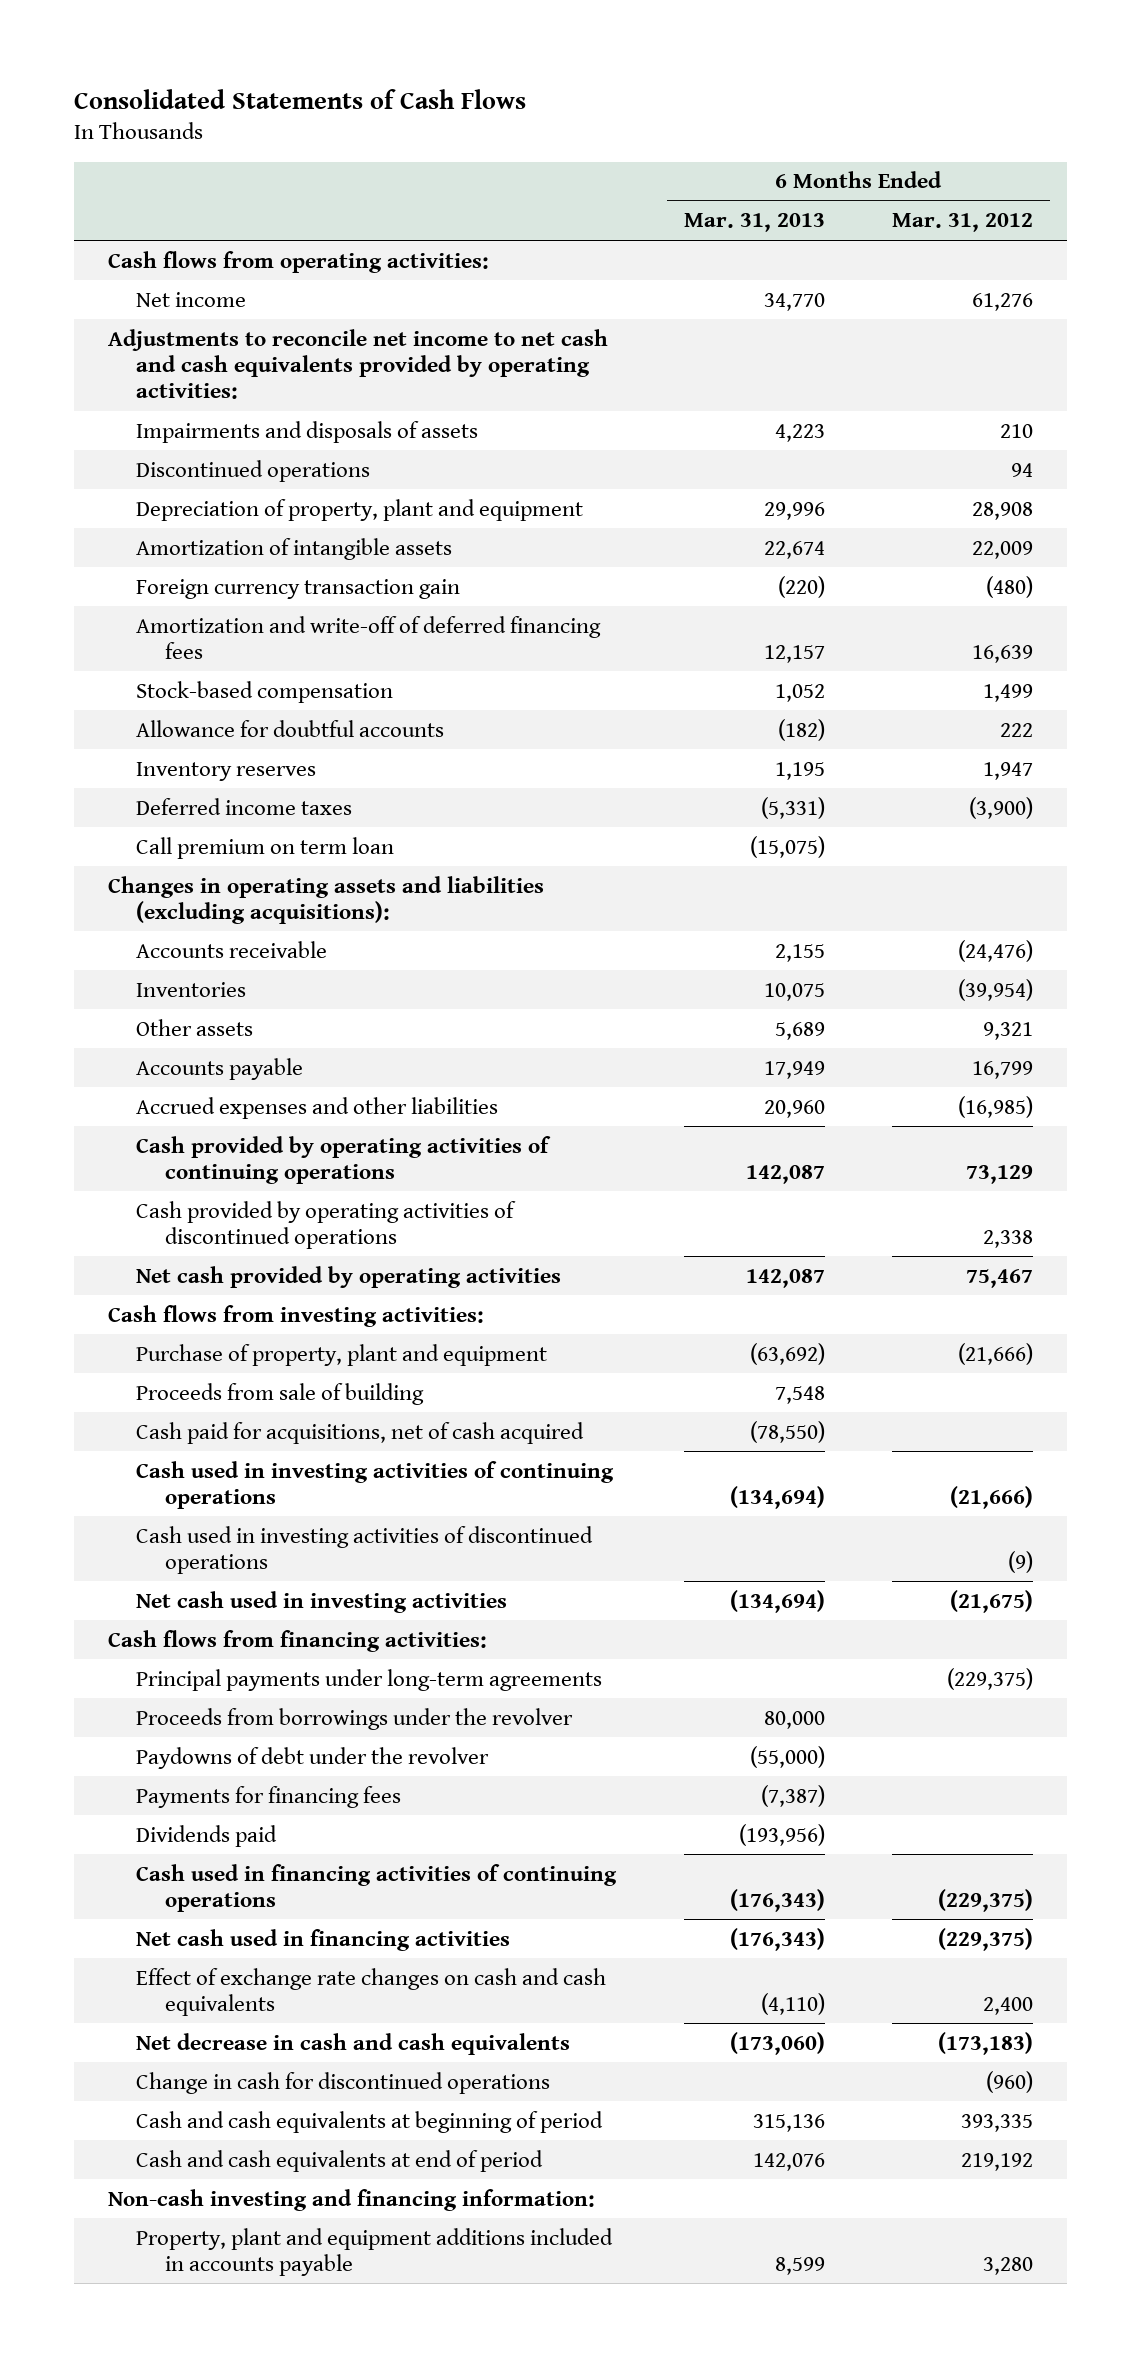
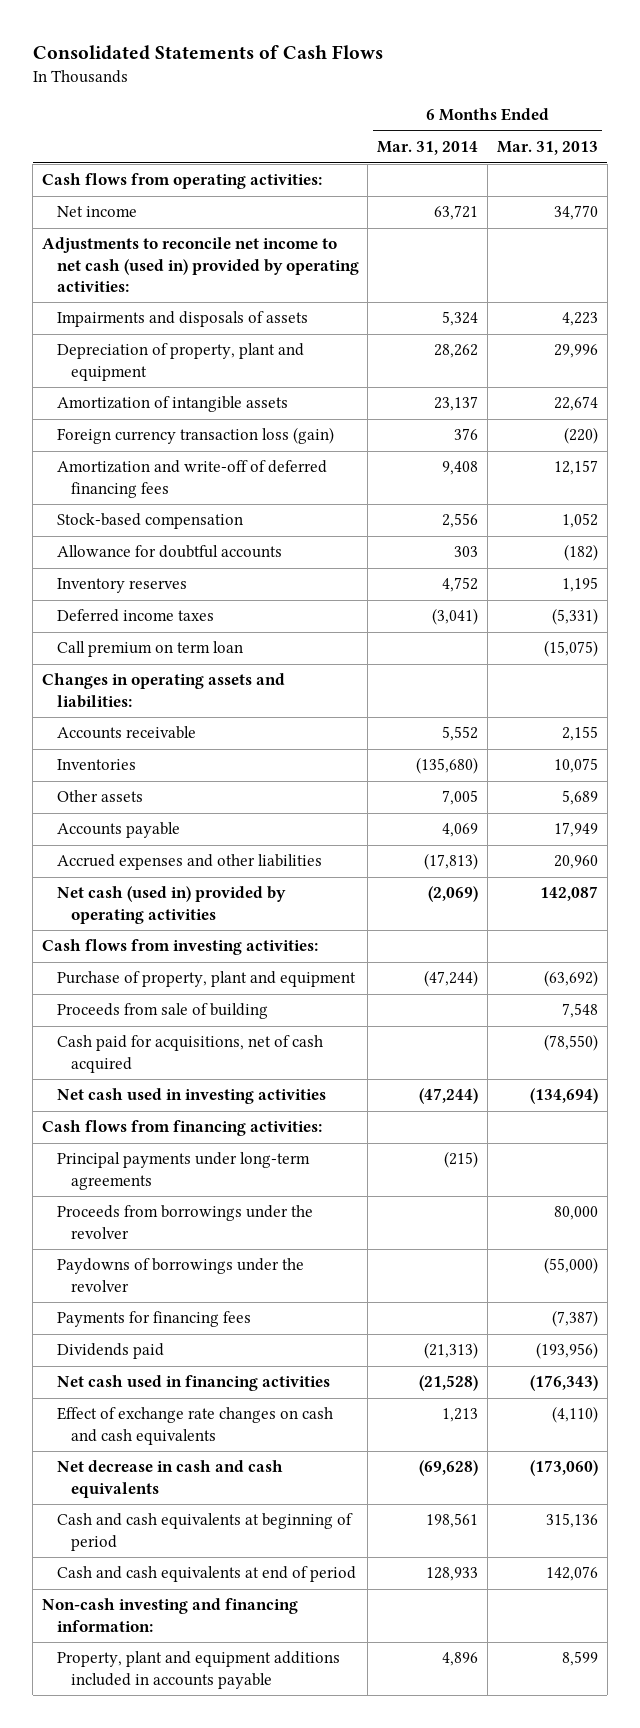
[892,213,1034,233] Mar. 31, 2012 -> none
none -> [377,141,479,156] Mar. 31, 2014
[107,328,608,399] Adjustments to reconcile net income to net cash and cash equivalents provided by operating activities: -> [42,237,359,292] Adjustments to reconcile net income to net cash (used in) provided by operating activities:
[136,459,371,482] Discontinued operations -> none
[136,578,461,599] Foreign currency transaction gain -> [56,427,334,445] Foreign currency transaction loss (gain)
[107,875,544,924] Changes in operating assets and liabilities (excluding acquisitions): -> [42,673,286,708] Changes in operating assets and liabilities:
[136,1200,517,1249] Cash provided by operating activities of discontinued operations -> none
[136,1265,562,1288] Net cash provided by operating activities -> none
[136,1135,552,1184] Cash provided by operating activities of continuing operations -> [56,886,286,924] Net cash (used in) provided by operating activities
[136,1460,615,1509] Cash used in investing activities of continuing operations -> none
[136,1525,594,1574] Cash used in investing activities of discontinued operations -> none
[136,1746,490,1769] Paydowns of debt under the revolver -> [56,1258,304,1292] Paydowns of borrowings under the revolver
[136,1863,618,1912] Cash used in financing activities of continuing operations -> none
[136,2071,551,2094] Change in cash for discontinued operations -> none

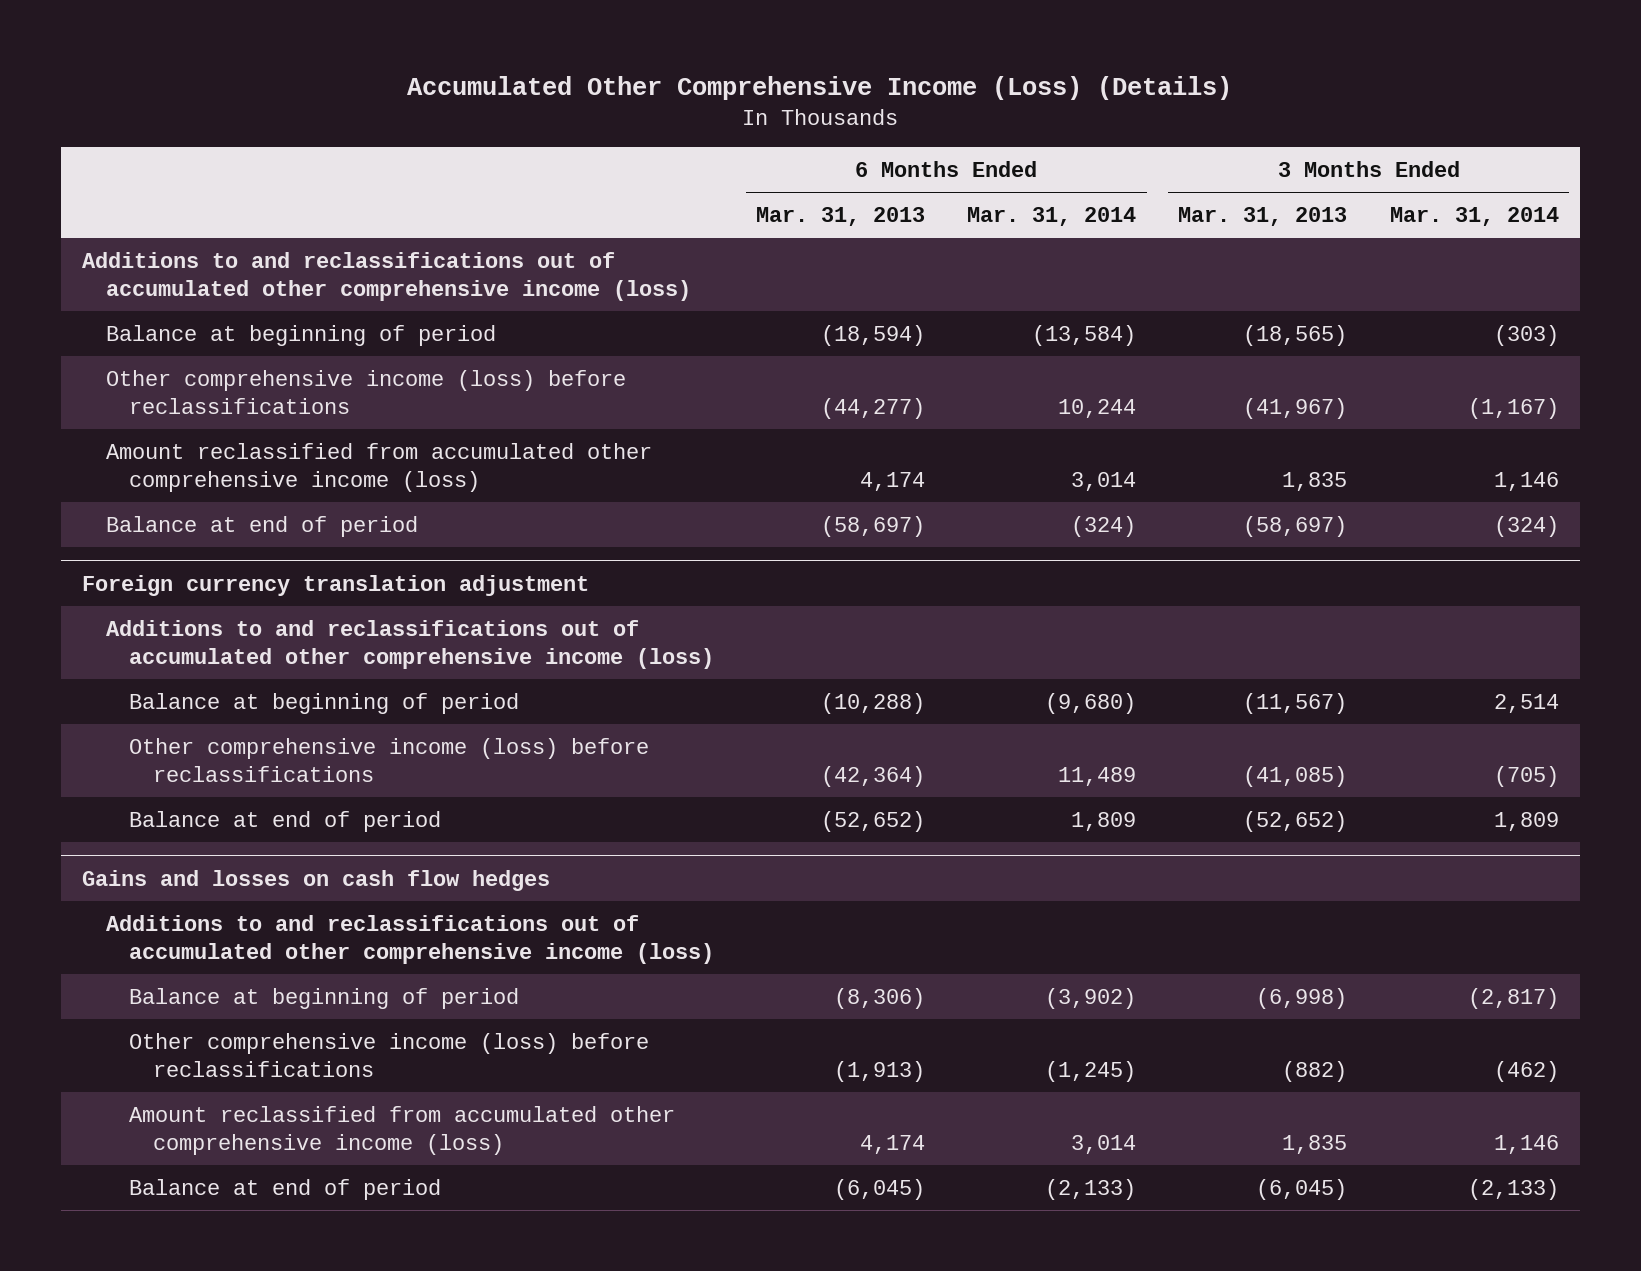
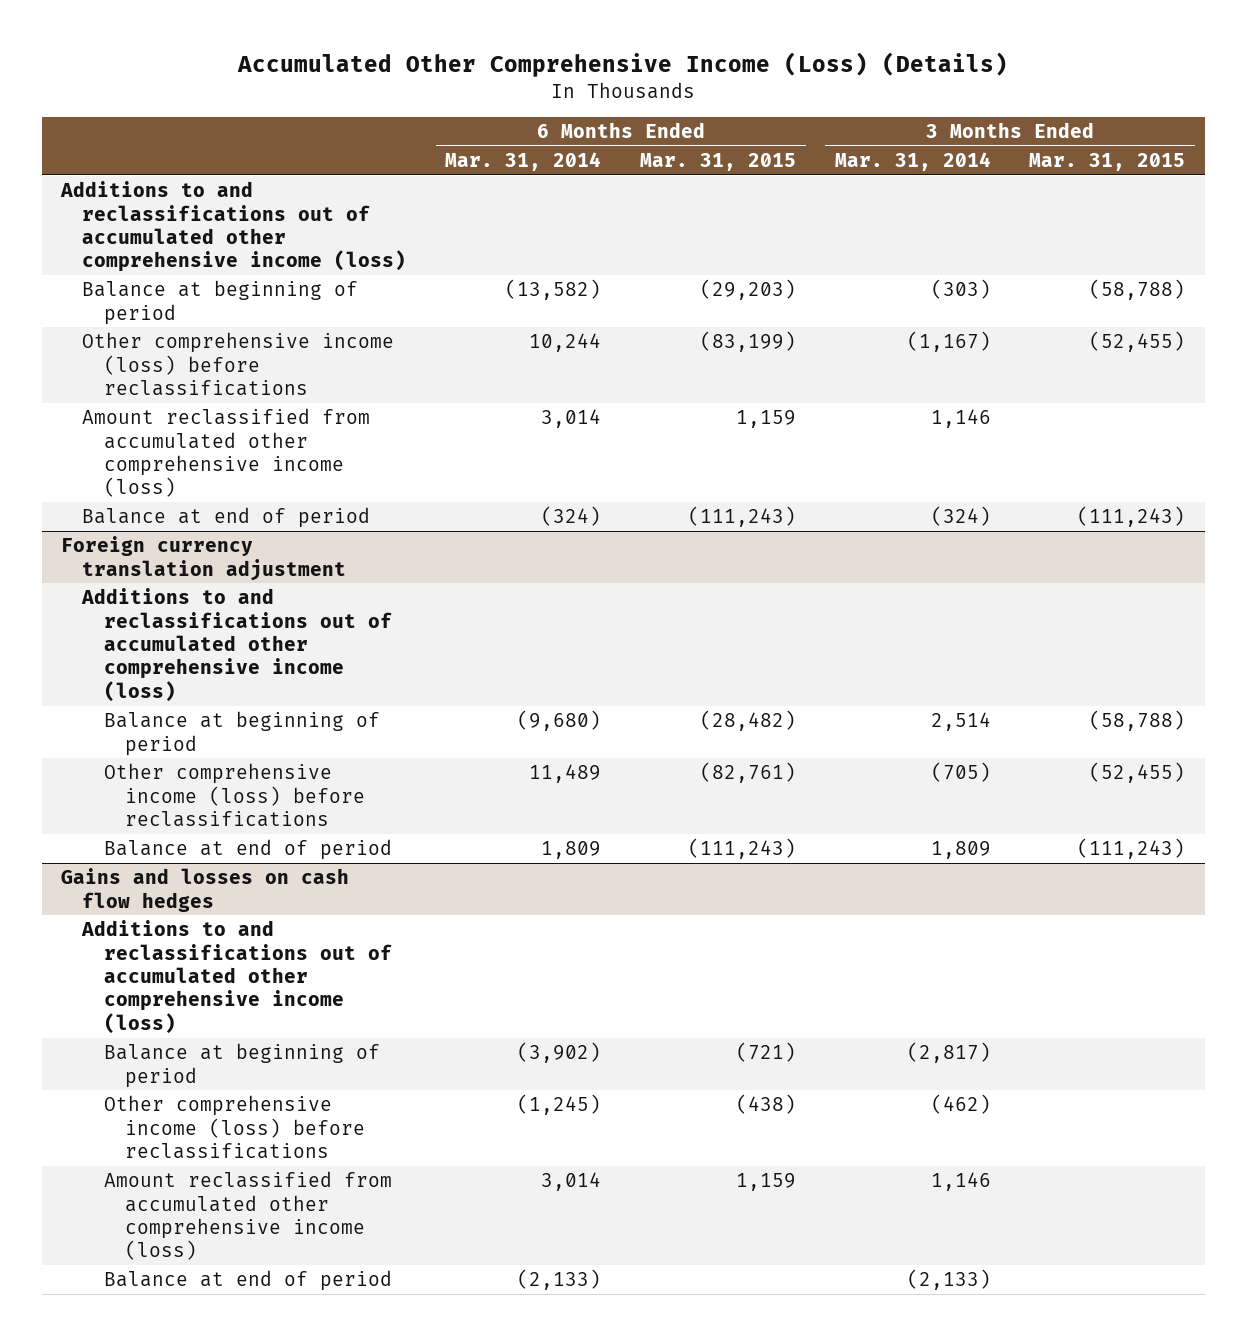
[756,206,926,226] Mar. 31, 2013 -> none
[1178,206,1348,226] Mar. 31, 2013 -> none
none -> [639,153,796,172] Mar. 31, 2015
none -> [1029,153,1186,172] Mar. 31, 2015
[1032,324,1137,346] (13,584) -> [505,279,602,301] (13,582)

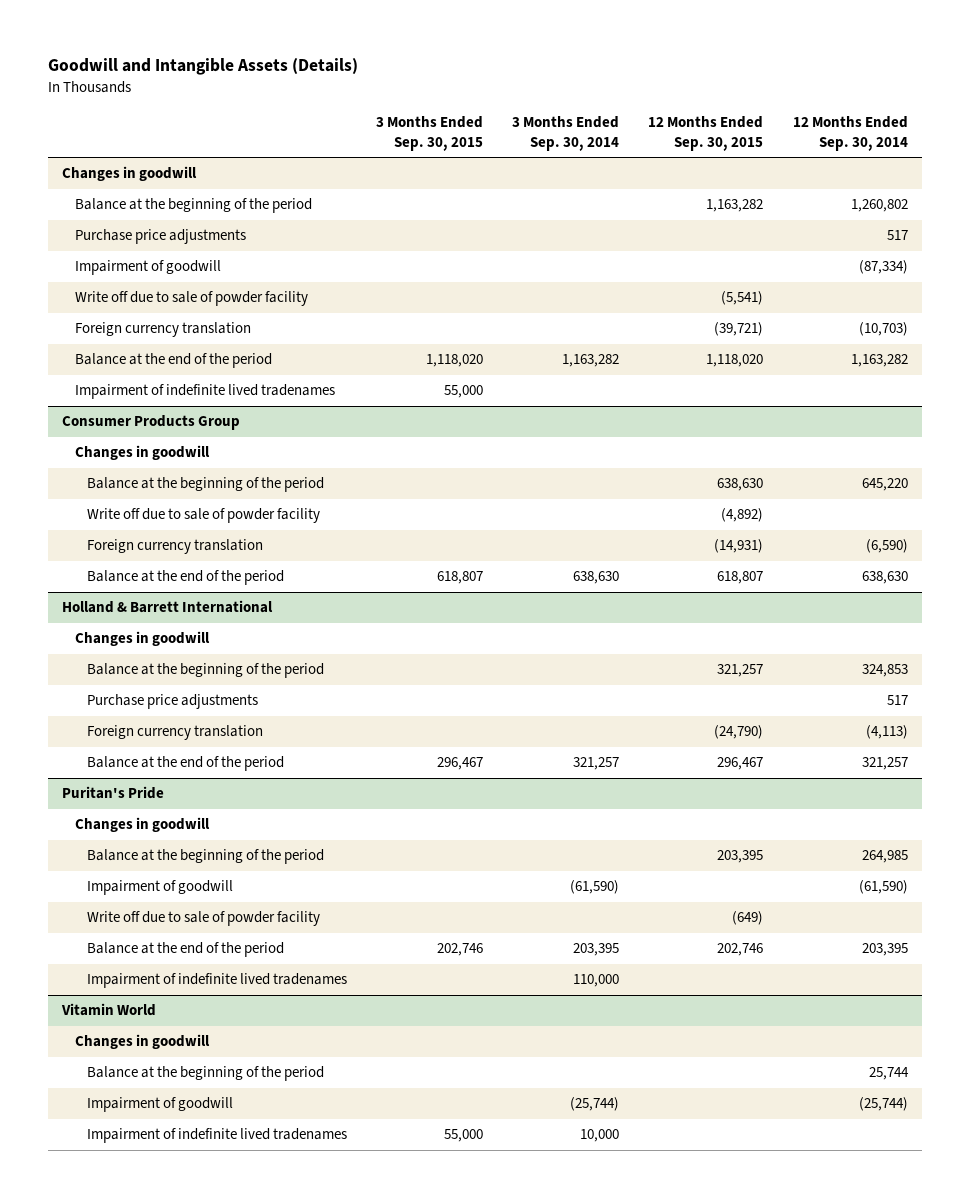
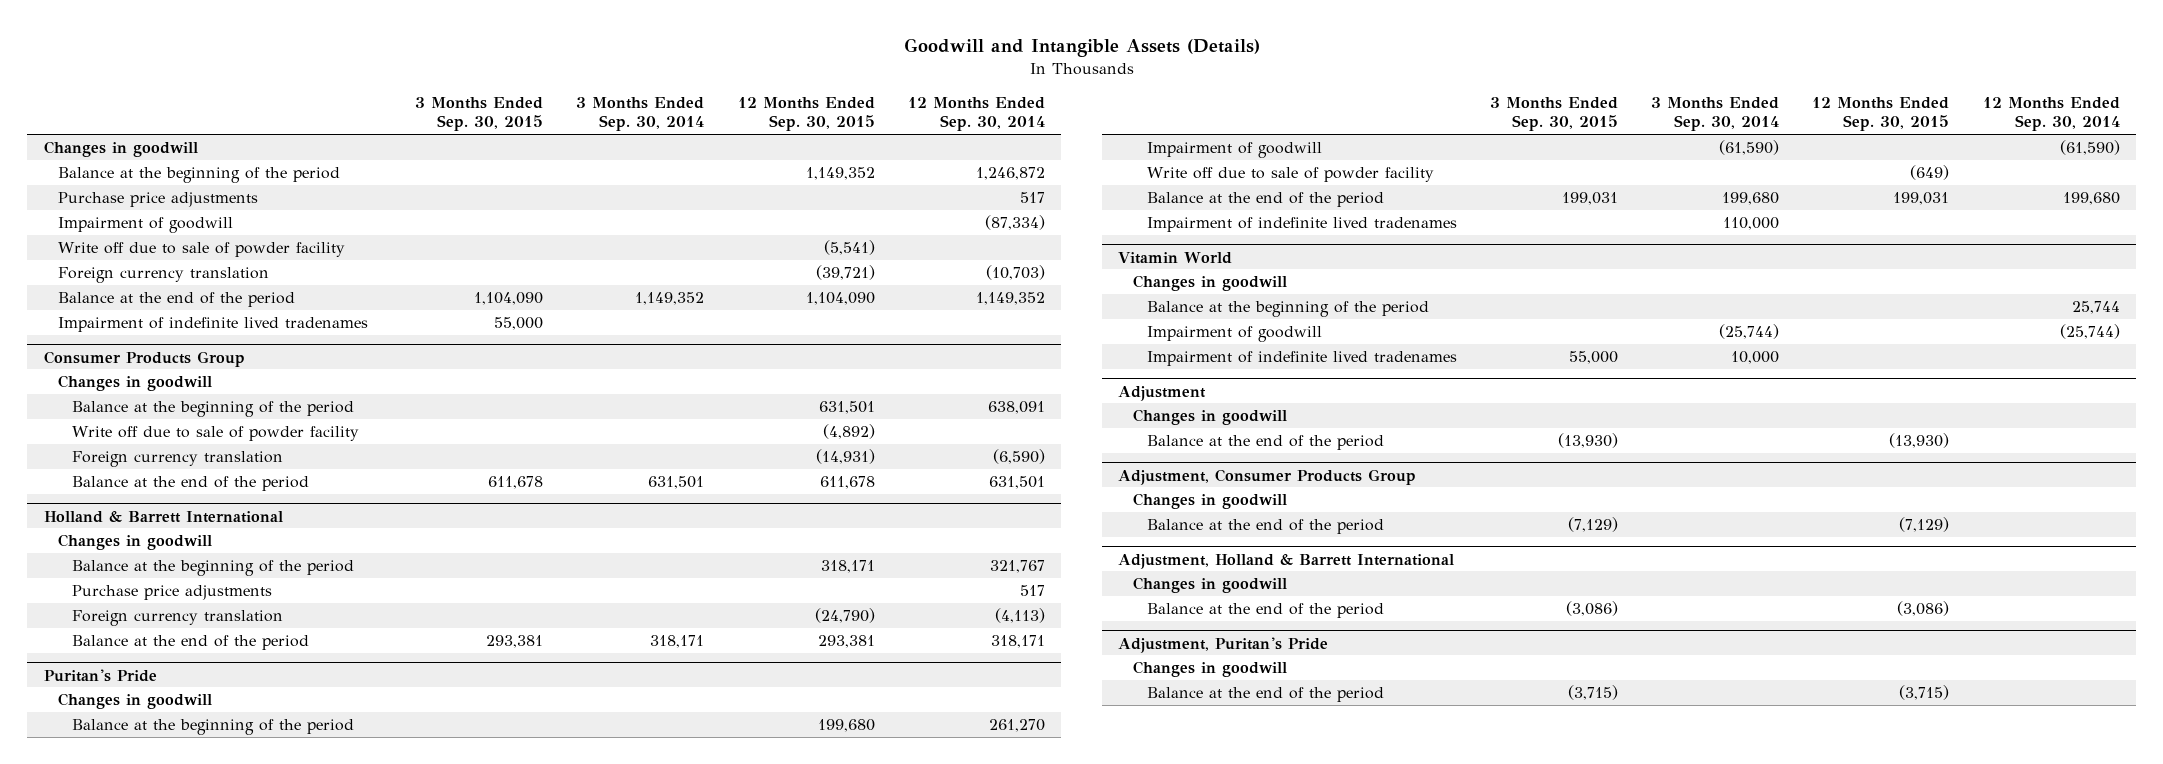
[706,199,764,213] 1,163,282 -> [805,167,875,181] 1,149,352
[850,199,908,213] 1,260,802 -> [975,167,1045,181] 1,246,872
[426,354,484,368] 1,118,020 -> [474,292,544,306] 1,104,090
[562,354,620,368] 1,163,282 -> [635,292,705,306] 1,149,352
[706,354,764,368] 1,118,020 -> [805,292,875,306] 1,104,090
[850,354,908,368] 1,163,282 -> [975,292,1045,306] 1,149,352
[717,478,764,492] 638,630 -> [818,401,875,415] 631,501
[861,478,908,492] 645,220 -> [987,401,1045,415] 638,091
[437,571,484,585] 618,807 -> [488,476,544,490] 611,678
[573,571,620,585] 638,630 -> [648,476,705,490] 631,501
[717,571,764,585] 618,807 -> [819,476,875,490] 611,678
[861,571,908,585] 638,630 -> [988,476,1045,490] 631,501
[717,664,764,678] 321,257 -> [820,560,875,574] 318,171
[861,664,908,678] 324,853 -> [989,560,1045,574] 321,767
[437,757,484,771] 296,467 -> [486,635,544,649] 293,381
[573,757,620,771] 321,257 -> [650,635,705,649] 318,171
[717,757,764,771] 296,467 -> [817,635,875,649] 293,381
[861,757,908,771] 321,257 -> [990,635,1045,649] 318,171
[717,850,764,864] 203,395 -> [817,719,875,733] 199,680
[861,850,908,864] 264,985 -> [988,719,1045,733] 261,270
[437,943,484,957] 202,746 -> [1561,192,1618,206] 199,031
[573,943,620,957] 203,395 -> [1722,192,1780,206] 199,680
[717,943,764,957] 202,746 -> [1893,192,1950,206] 199,031
[861,943,908,957] 203,395 -> [2062,192,2120,206] 199,680
none -> [1118,385,1207,401] Adjustment
none -> [1132,409,1287,426] Changes in goodwill
none -> [1146,435,1384,451] Balance at the end of the period
none -> [1118,468,1417,485] Adjustment, Consumer Products Group
none -> [1132,493,1287,510] Changes in goodwill
none -> [1146,519,1384,535] Balance at the end of the period
none -> [1118,553,1455,569] Adjustment, Holland & Barrett International
none -> [1132,577,1287,594] Changes in goodwill
none -> [1146,603,1384,619] Balance at the end of the period
none -> [1118,636,1329,653] Adjustment, Puritan's Pride
none -> [1132,661,1287,678] Changes in goodwill
none -> [1146,687,1384,703] Balance at the end of the period

